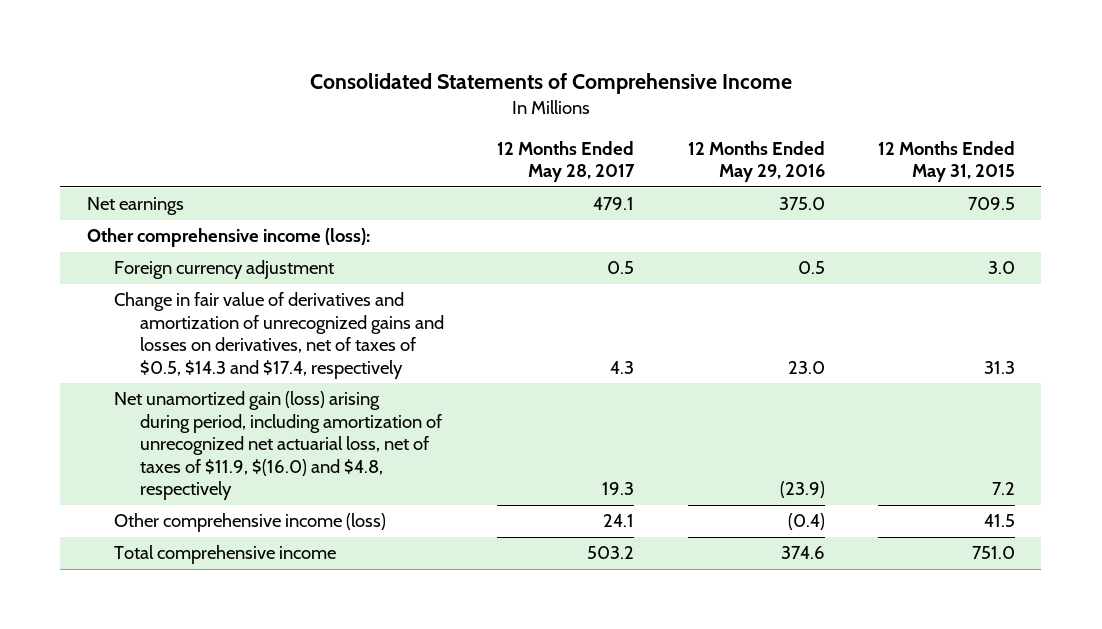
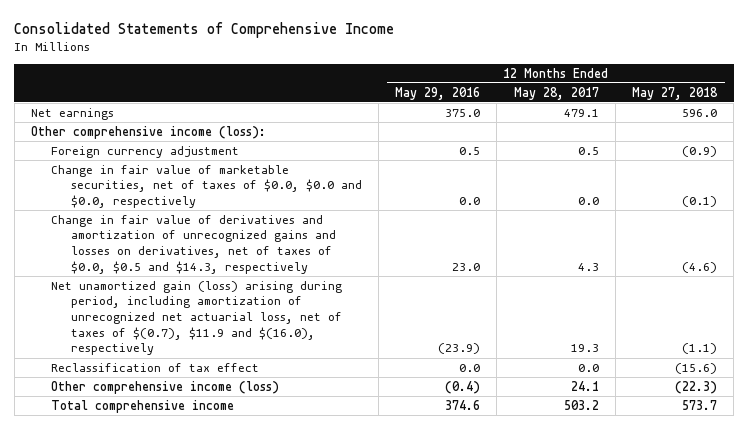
[877,140,1015,183] 12 Months Ended May 31, 2015 -> none
none -> [632,86,719,100] May 27, 2018
none -> [50,164,362,209] Change in fair value of marketable securities, net of taxes of $0.0, $0.0 and $0.0, respectively
[113,292,445,379] Change in fair value of derivatives and amortization of unrecognized gains and losses on derivatives, net of taxes of $0.5, $14.3 and $17.4, respectively -> [50,214,336,274] Change in fair value of derivatives and amortization of unrecognized gains and losses on derivatives, net of taxes of $0.0, $0.5 and $14.3, respectively
[113,391,443,501] Net unamortized gain (loss) arising during period, including amortization of unrecognized net actuarial loss, net of taxes of $11.9, $(16.0) and $4.8, respectively -> [50,280,342,356] Net unamortized gain (loss) arising during period, including amortization of unrecognized net actuarial loss, net of taxes of $(0.7), $11.9 and $(16.0), respectively
none -> [50,362,259,372] Reclassification of tax effect

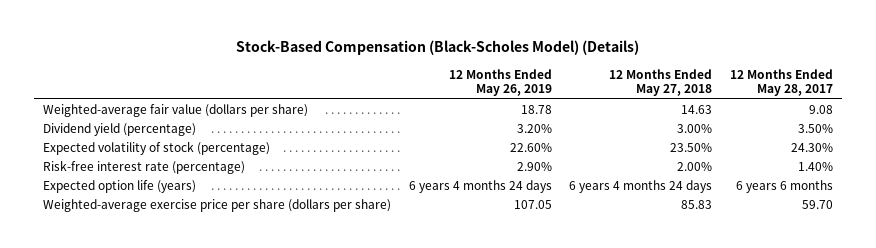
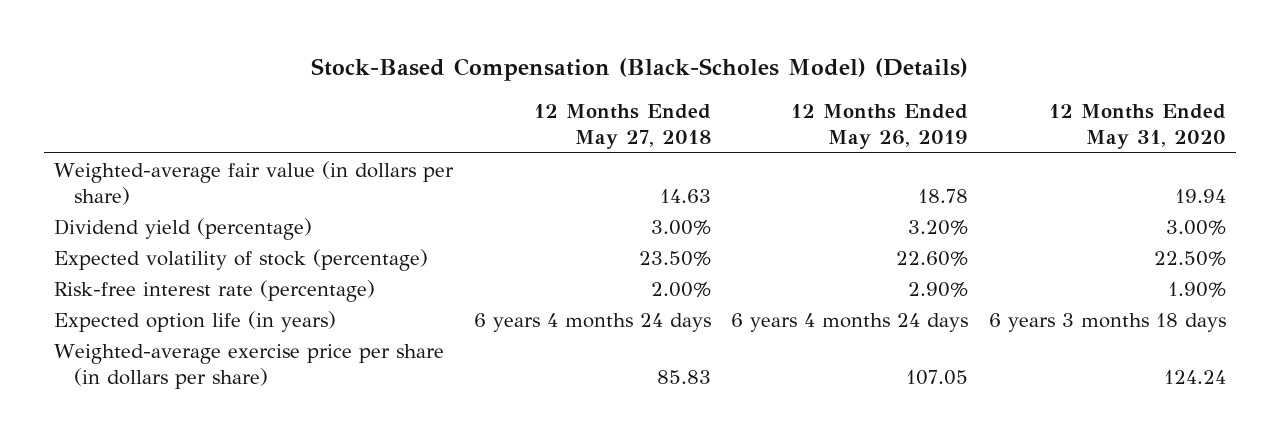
[730,68,834,97] 12 Months Ended May 28, 2017 -> none
none -> [1049,104,1227,150] 12 Months Ended May 31, 2020
[42,104,308,118] Weighted-average fair value (dollars per share) -> [53,160,454,205] Weighted-average fair value (in dollars per share)
[42,180,196,194] Expected option life (years) -> [53,310,336,332] Expected option life (in years)
[42,199,391,213] Weighted-average exercise price per share (dollars per share) -> [53,343,444,389] Weighted-average exercise price per share (in dollars per share)

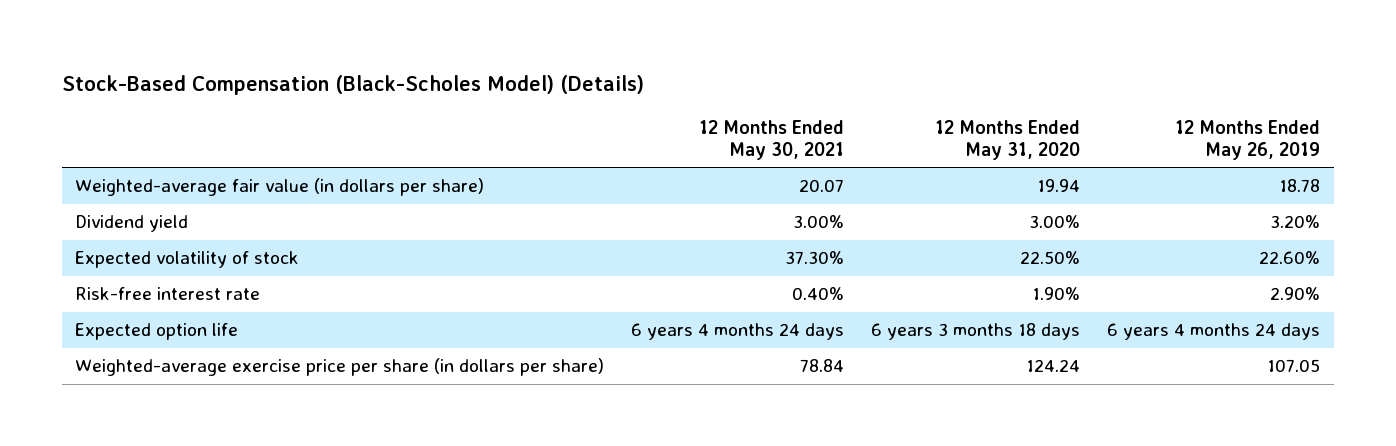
[533,104,711,150] 12 Months Ended May 27, 2018 -> none
none -> [699,120,845,161] 12 Months Ended May 30, 2021
[53,217,312,240] Dividend yield (percentage) -> [75,215,189,233] Dividend yield
[53,248,428,271] Expected volatility of stock (percentage) -> [75,251,300,269] Expected volatility of stock
[53,279,375,302] Risk-free interest rate (percentage) -> [75,287,261,301] Risk-free interest rate
[53,310,336,332] Expected option life (in years) -> [75,323,239,341] Expected option life

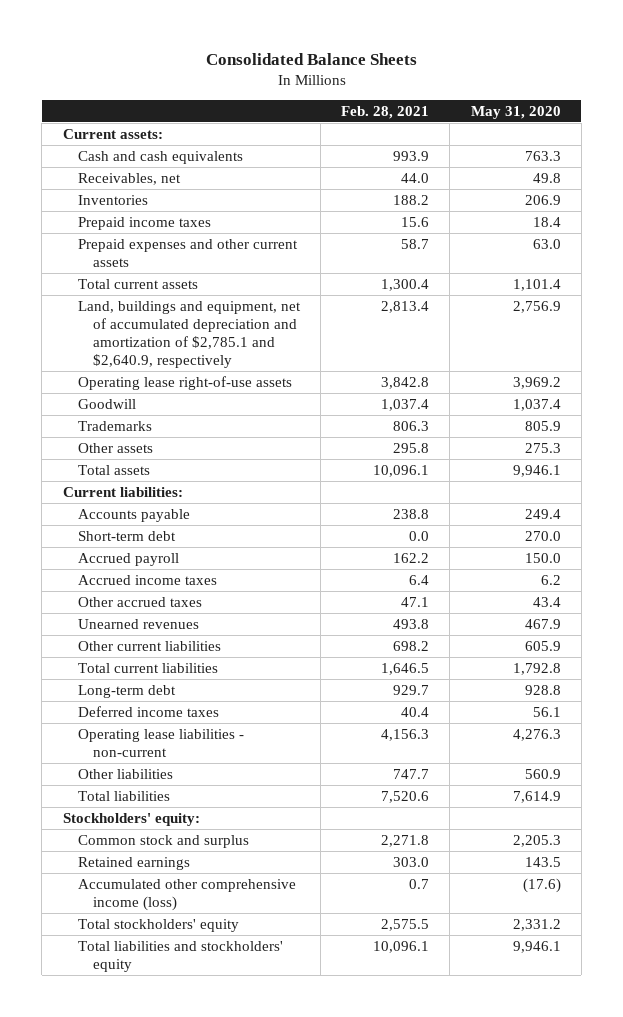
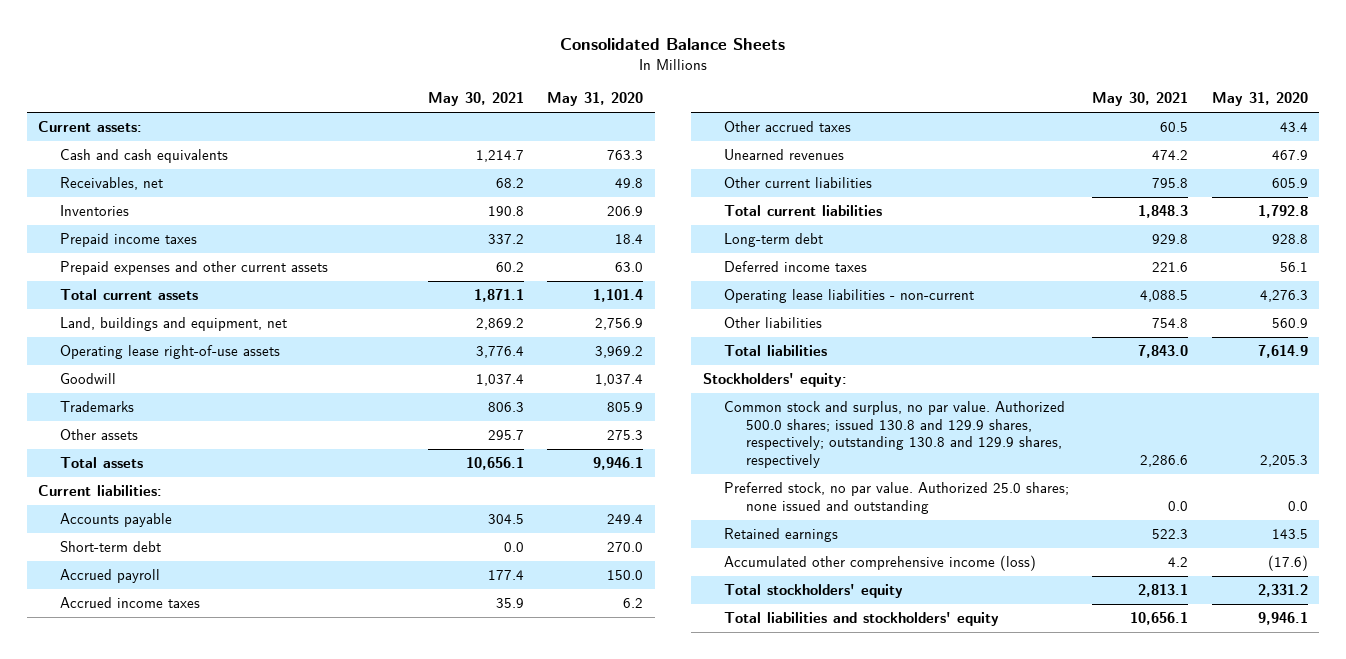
[341,105,430,119] Feb. 28, 2021 -> none
none -> [427,92,524,107] May 30, 2021
[77,300,301,369] Land, buildings and equipment, net of accumulated depreciation and amortization of $2,785.1 and $2,640.9, respectively -> [59,317,287,332] Land, buildings and equipment, net
[77,834,249,848] Common stock and surplus -> [724,401,1066,468] Common stock and surplus, no par value. Authorized 500.0 shares; issued 130.8 and 129.9 shares, respectively; outstanding 130.8 and 129.9 shares, respectively
none -> [724,482,1070,514] Preferred stock, no par value. Authorized 25.0 shares; none issued and outstanding

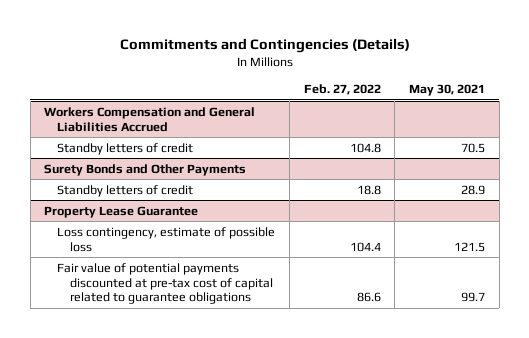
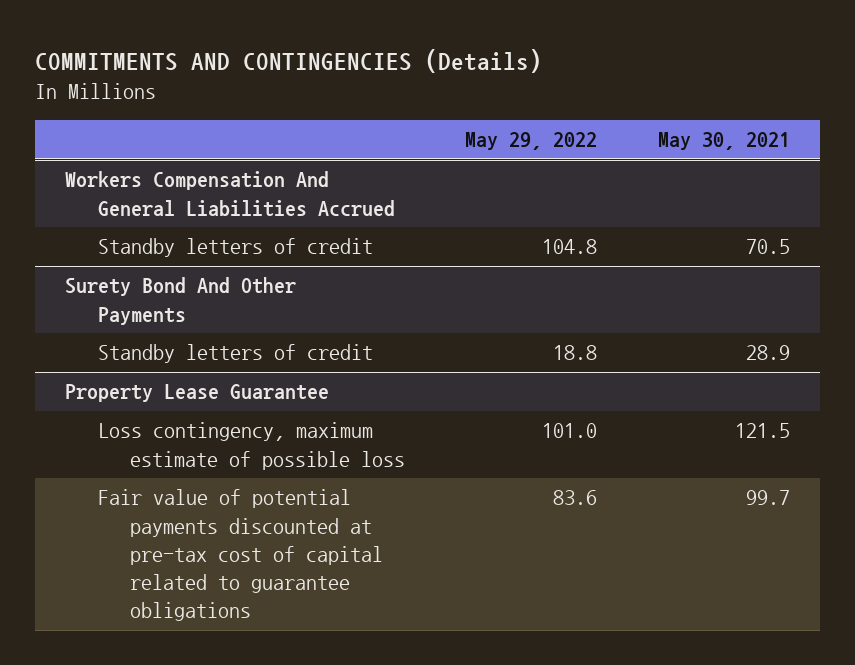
[119,38,410,54] Commitments and Contingencies (Details) -> [35,49,543,74] COMMITMENTS AND CONTINGENCIES (Details)
[303,84,381,96] Feb. 27, 2022 -> none
none -> [465,132,598,151] May 29, 2022
[44,106,256,132] Workers Compensation and General Liabilities Accrued -> [65,171,395,217] Workers Compensation And General Liabilities Accrued
[44,163,247,176] Surety Bonds and Other Payments -> [65,277,297,325] Surety Bond And Other Payments
[57,226,276,252] Loss contingency, estimate of possible loss -> [97,422,405,470] Loss contingency, maximum estimate of possible loss

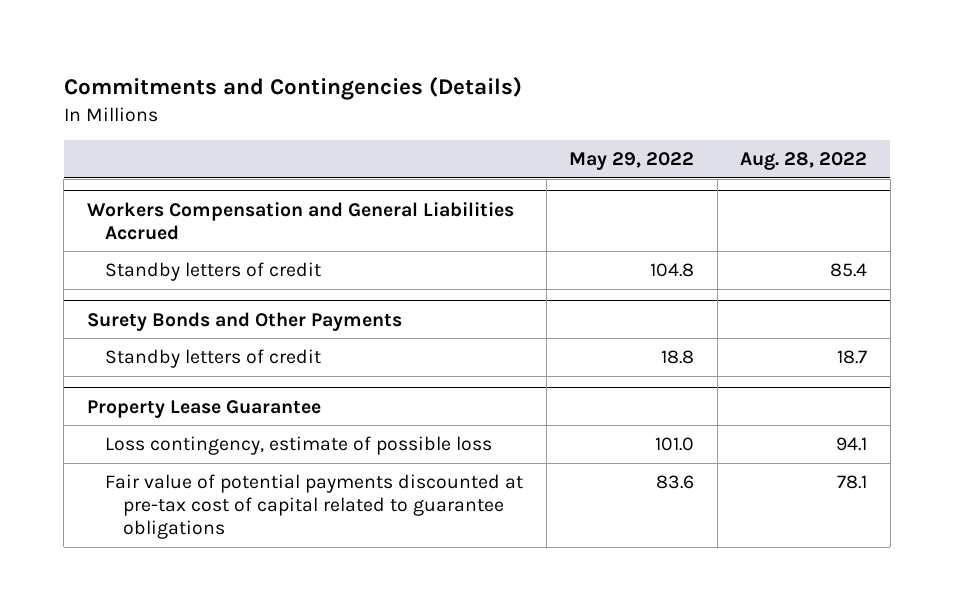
[35,49,543,74] COMMITMENTS AND CONTINGENCIES (Details) -> [63,77,522,101] Commitments and Contingencies (Details)
[657,132,790,151] May 30, 2021 -> none
none -> [740,152,868,171] Aug. 28, 2022
[65,171,395,217] Workers Compensation And General Liabilities Accrued -> [86,201,514,240] Workers Compensation and General Liabilities Accrued
[65,277,297,325] Surety Bond And Other Payments -> [86,311,402,331] Surety Bonds and Other Payments
[97,422,405,470] Loss contingency, maximum estimate of possible loss -> [105,436,493,456] Loss contingency, estimate of possible loss

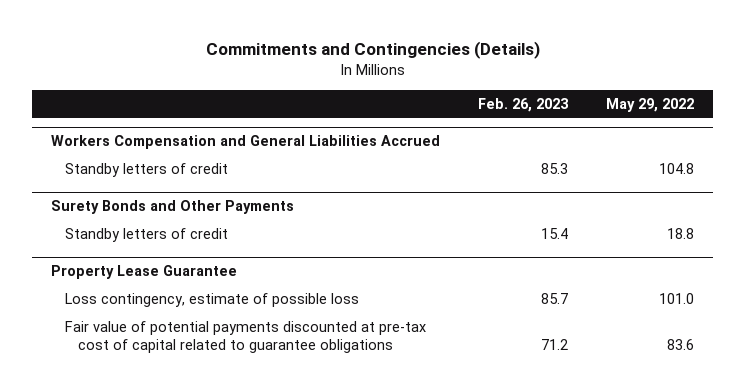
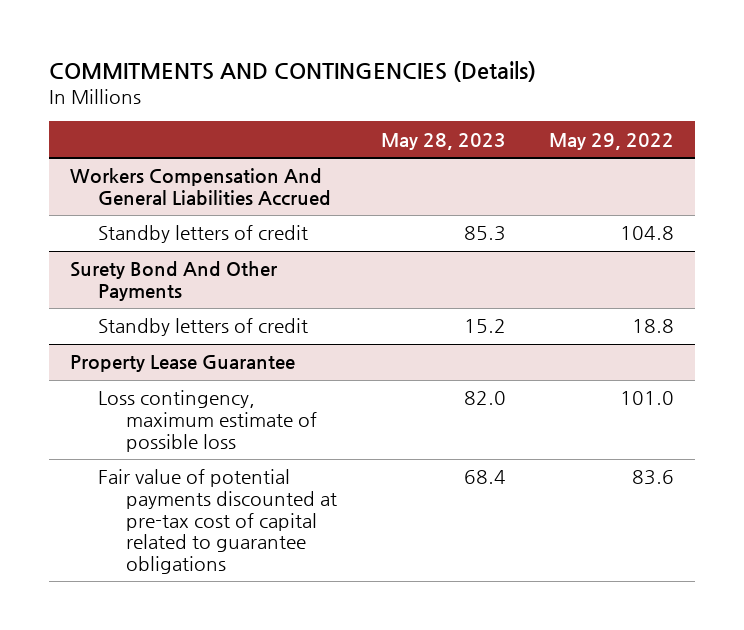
[205,41,540,60] Commitments and Contingencies (Details) -> [48,60,536,82] COMMITMENTS AND CONTINGENCIES (Details)
[478,97,570,112] Feb. 26, 2023 -> none
none -> [380,132,506,150] May 28, 2023
[51,135,441,150] Workers Compensation and General Liabilities Accrued -> [70,168,332,206] Workers Compensation And General Liabilities Accrued
[51,200,295,215] Surety Bonds and Other Payments -> [70,261,278,301] Surety Bond And Other Payments
[64,293,359,308] Loss contingency, estimate of possible loss -> [98,390,318,452] Loss contingency, maximum estimate of possible loss

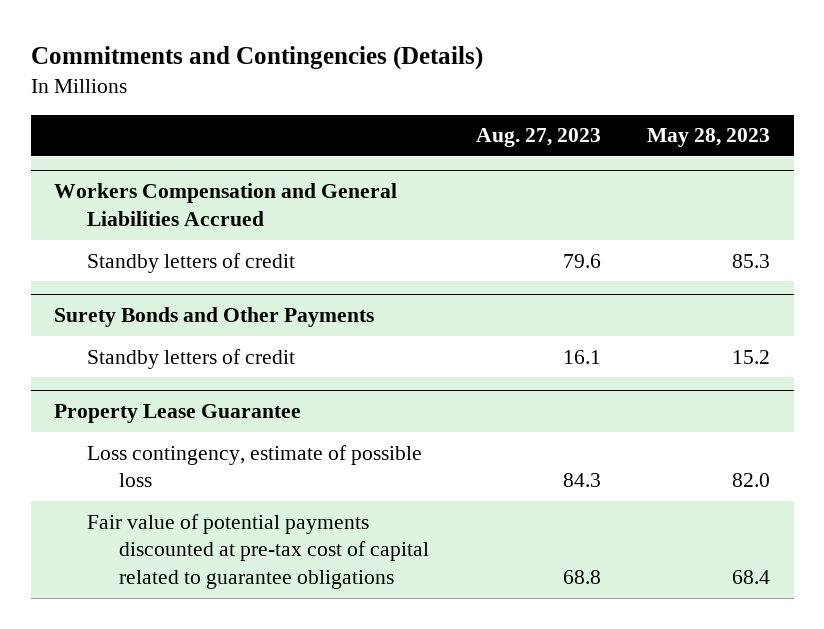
[48,60,536,82] COMMITMENTS AND CONTINGENCIES (Details) -> [30,46,483,71] Commitments and Contingencies (Details)
[548,132,674,150] May 29, 2022 -> none
none -> [475,128,601,148] Aug. 27, 2023
[70,168,332,206] Workers Compensation And General Liabilities Accrued -> [54,183,398,227] Workers Compensation and General Liabilities Accrued
[70,261,278,301] Surety Bond And Other Payments -> [54,307,375,328] Surety Bonds and Other Payments
[98,390,318,452] Loss contingency, maximum estimate of possible loss -> [86,444,422,488] Loss contingency, estimate of possible loss

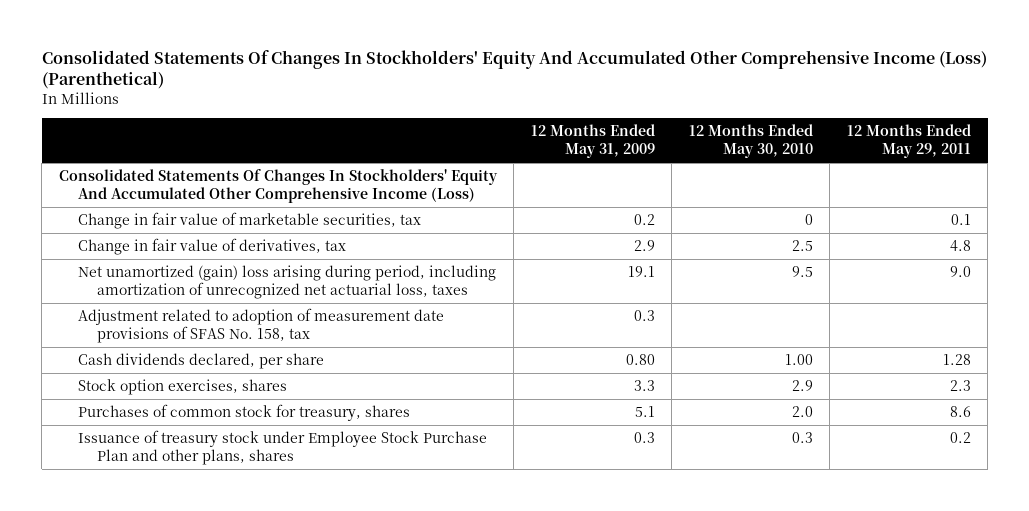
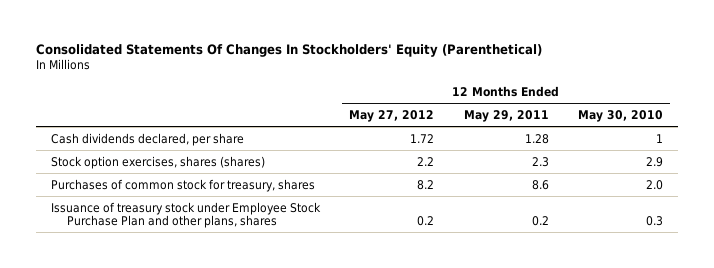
[41,49,987,90] Consolidated Statements Of Changes In Stockholders' Equity And Accumulated Other Comprehensive Income (Loss) (Parenthetical) -> [35,43,542,57] Consolidated Statements Of Changes In Stockholders' Equity (Parenthetical)
[530,124,655,159] 12 Months Ended May 31, 2009 -> none
none -> [349,110,435,123] May 27, 2012
[58,169,498,204] Consolidated Statements Of Changes In Stockholders' Equity And Accumulated Other Comprehensive Income (Loss) -> none
[77,212,421,230] Change in fair value of marketable securities, tax -> none
[77,238,346,256] Change in fair value of derivatives, tax -> none
[77,265,496,300] Net unamortized (gain) loss arising during period, including amortization of unrecognized net actuarial loss, taxes -> none
[77,308,444,344] Adjustment related to adoption of measurement date provisions of SFAS No. 158, tax -> none
[784,354,813,366] 1.00 -> [655,133,663,143] 1
[77,379,287,396] Stock option exercises, shares -> [50,155,265,169] Stock option exercises, shares (shares)

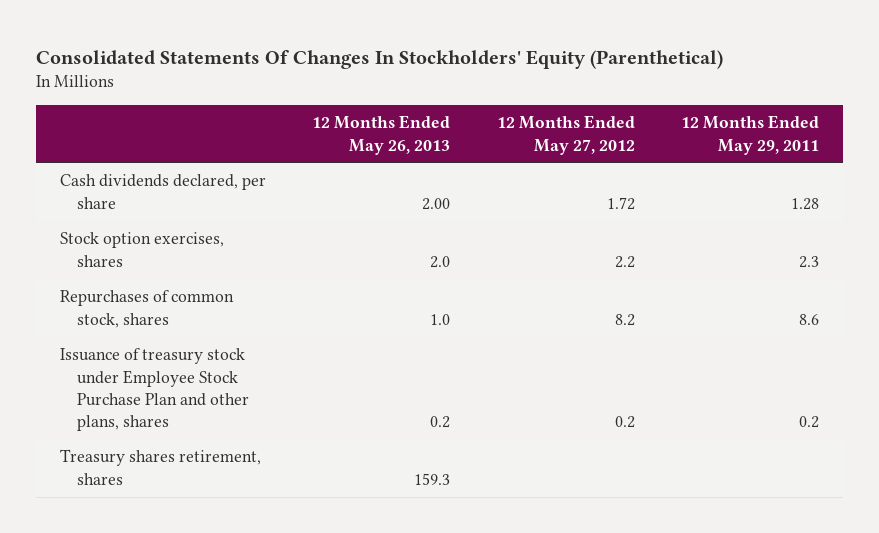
[577,110,663,123] May 30, 2010 -> none
none -> [312,115,451,155] 12 Months Ended May 26, 2013
[50,155,265,169] Stock option exercises, shares (shares) -> [59,232,224,267] Stock option exercises, shares
[50,178,315,192] Purchases of common stock for treasury, shares -> [59,290,234,328] Repurchases of common stock, shares
none -> [59,449,261,485] Treasury shares retirement, shares

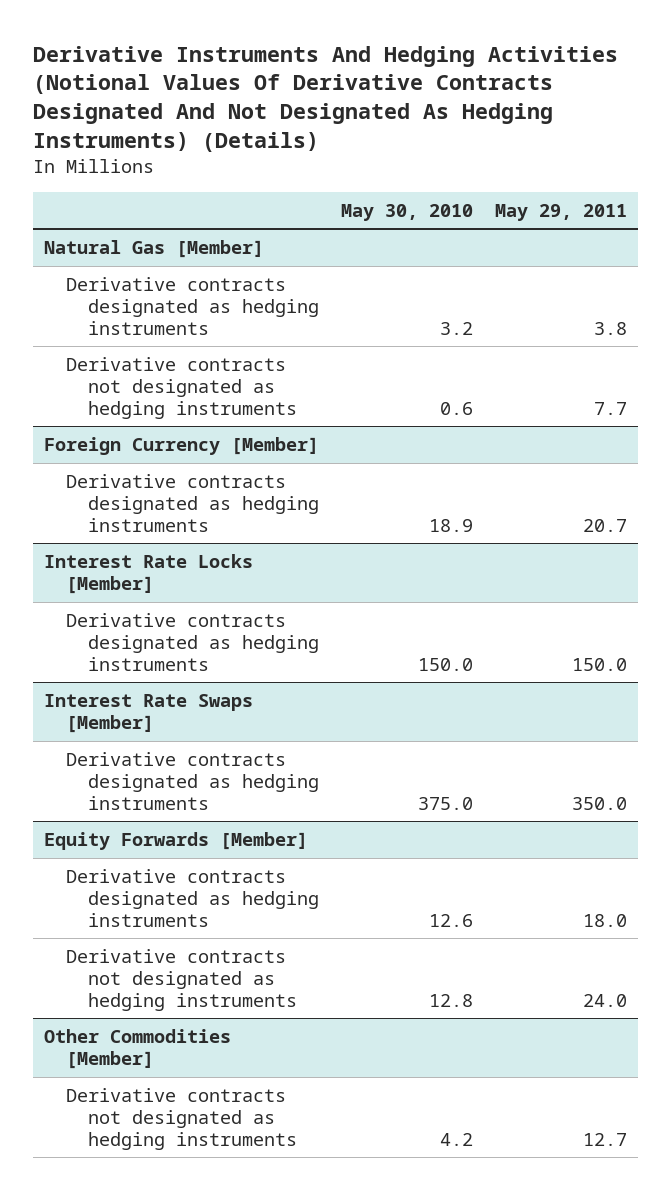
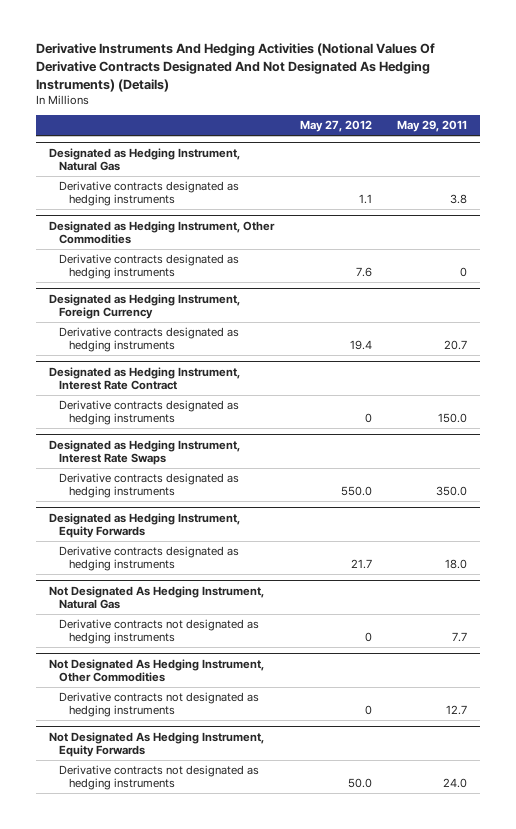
[341,203,474,221] May 30, 2010 -> none
none -> [299,120,372,133] May 27, 2012
[43,240,264,259] Natural Gas [Member] -> none
none -> [48,147,240,172] Designated as Hedging Instrument, Natural Gas
[43,437,319,456] Foreign Currency [Member] -> none
none -> [48,220,275,245] Designated as Hedging Instrument, Other Commodities
[65,357,298,419] Derivative contracts not designated as hedging instruments -> [58,253,239,280] Derivative contracts designated as hedging instruments
[594,401,628,415] 7.7 -> [460,267,468,278] 0
none -> [48,293,240,320] Designated as Hedging Instrument, Foreign Currency
[43,554,253,594] Interest Rate Locks [Member] -> none
none -> [48,366,240,391] Designated as Hedging Instrument, Interest Rate Contract
[43,694,253,733] Interest Rate Swaps [Member] -> none
none -> [48,439,240,466] Designated as Hedging Instrument, Interest Rate Swaps
[43,832,308,851] Equity Forwards [Member] -> none
none -> [48,512,240,539] Designated as Hedging Instrument, Equity Forwards
[43,1029,231,1069] Other Commodities [Member] -> none
none -> [48,585,264,610] Not Designated As Hedging Instrument, Natural Gas
[583,993,628,1007] 24.0 -> [452,632,468,643] 7.7
none -> [48,658,264,683] Not Designated As Hedging Instrument, Other Commodities
none -> [48,731,264,758] Not Designated As Hedging Instrument, Equity Forwards
none -> [58,764,259,791] Derivative contracts not designated as hedging instruments

